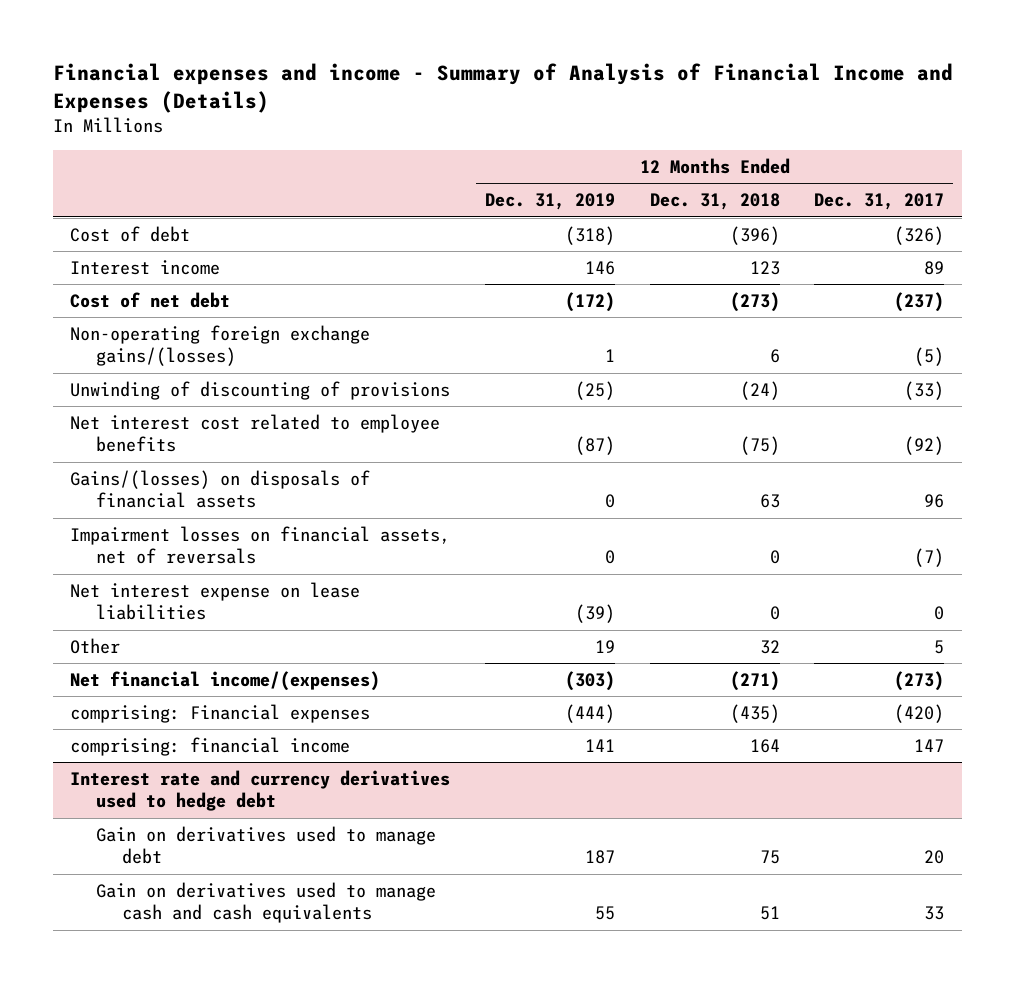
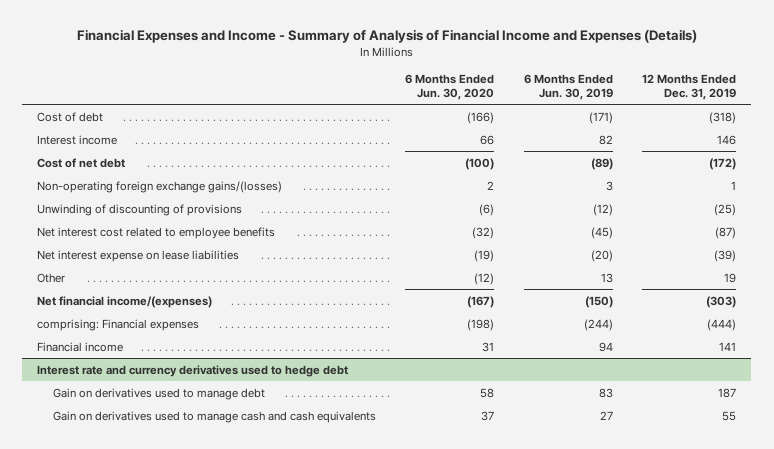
[52,63,953,114] Financial expenses and income - Summary of Analysis of Financial Income and Expenses (Details) -> [76,29,697,44] Financial Expenses and Income - Summary of Analysis of Financial Income and Expenses (Details)
[649,193,780,211] Dec. 31, 2018 -> none
[814,193,945,211] Dec. 31, 2017 -> none
none -> [405,74,495,100] 6 Months Ended Jun. 30, 2020
none -> [523,74,613,100] 6 Months Ended Jun. 30, 2019
[70,469,371,509] Gains/(losses) on disposals of financial assets -> none
[70,525,451,565] Impairment losses on financial assets, net of reversals -> none
[70,736,351,756] comprising: financial income -> [37,341,124,352] Financial income

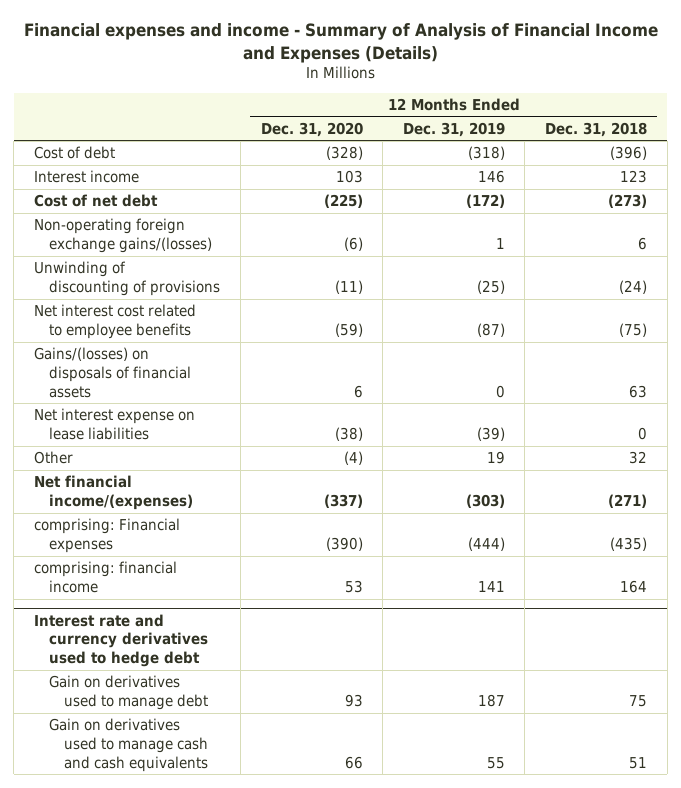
[76,29,697,44] Financial Expenses and Income - Summary of Analysis of Financial Income and Expenses (Details) -> [23,23,658,63] Financial expenses and income - Summary of Analysis of Financial Income and Expenses (Details)
[405,74,495,100] 6 Months Ended Jun. 30, 2020 -> none
[523,74,613,100] 6 Months Ended Jun. 30, 2019 -> none
none -> [260,121,363,137] Dec. 31, 2020
none -> [545,121,648,137] Dec. 31, 2018
none -> [34,347,192,398] Gains/(losses) on disposals of financial assets
[37,341,124,352] Financial income -> [34,561,178,593] comprising: financial income

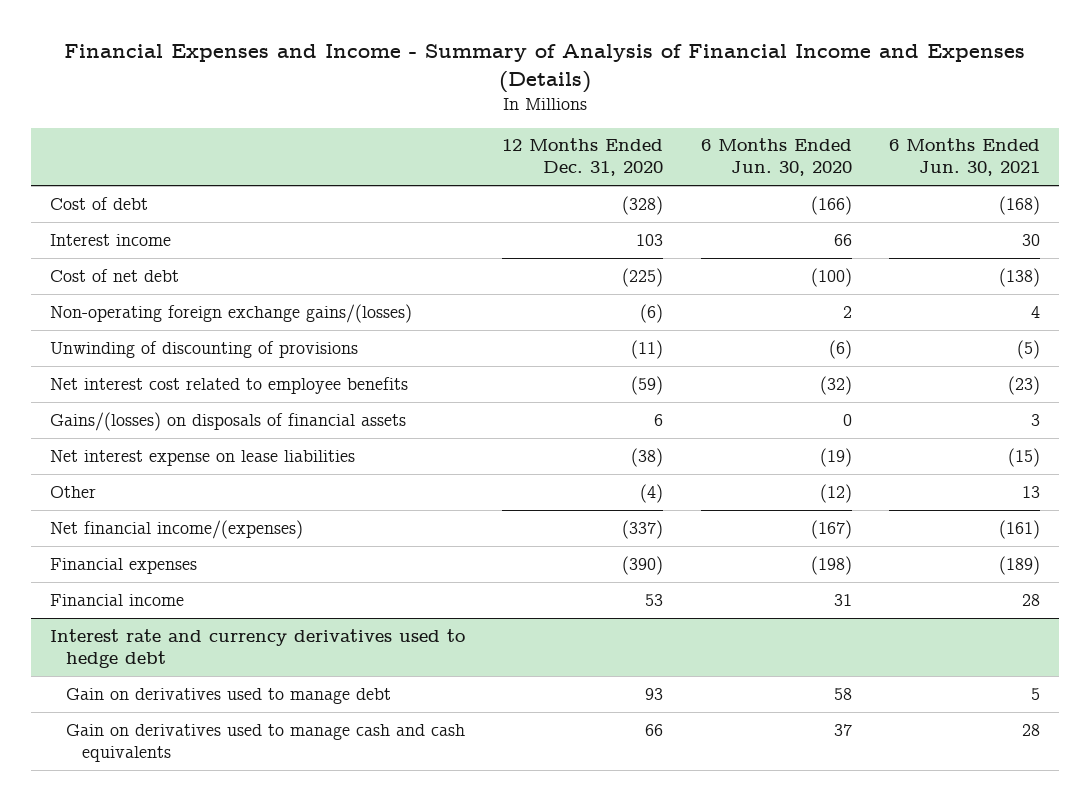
[23,23,658,63] Financial expenses and income - Summary of Analysis of Financial Income and Expenses (Details) -> [63,44,1025,93] Financial Expenses and Income - Summary of Analysis of Financial Income and Expenses (Details)
[402,121,505,137] Dec. 31, 2019 -> none
[545,121,648,137] Dec. 31, 2018 -> none
none -> [700,138,852,177] 6 Months Ended Jun. 30, 2020
none -> [889,138,1041,177] 6 Months Ended Jun. 30, 2021
[34,518,181,553] comprising: Financial expenses -> [49,557,197,574] Financial expenses
[34,561,178,593] comprising: financial income -> [49,593,184,606] Financial income

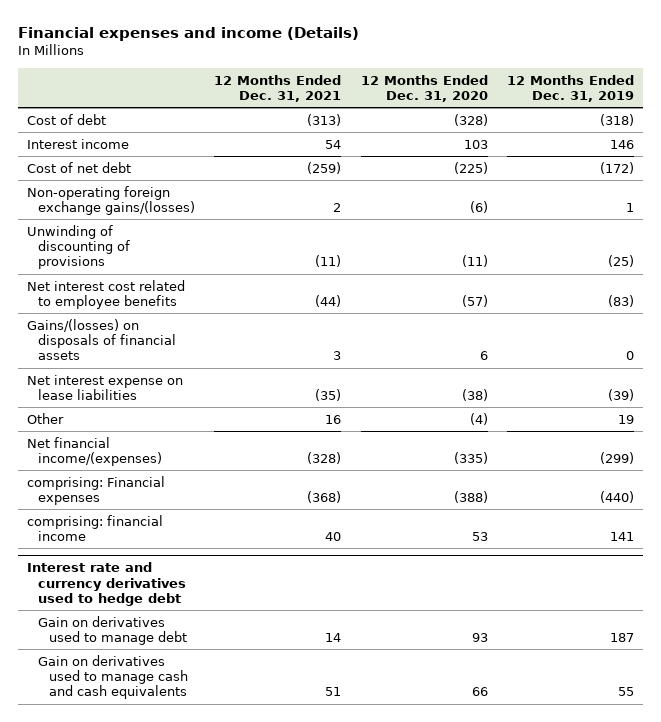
[63,44,1025,93] Financial Expenses and Income - Summary of Analysis of Financial Income and Expenses (Details) -> [17,26,359,41] Financial expenses and income (Details)
[700,138,852,177] 6 Months Ended Jun. 30, 2020 -> none
[889,138,1041,177] 6 Months Ended Jun. 30, 2021 -> none
none -> [214,74,342,102] 12 Months Ended Dec. 31, 2021
none -> [506,74,634,102] 12 Months Ended Dec. 31, 2019
[631,375,664,395] (59) -> [461,295,488,308] (57)
[622,519,664,539] (337) -> [453,452,488,465] (335)
[49,557,197,574] Financial expenses -> [27,475,166,506] comprising: Financial expenses
[622,555,664,575] (390) -> [453,491,488,504] (388)
[49,593,184,606] Financial income -> [27,514,164,542] comprising: financial income

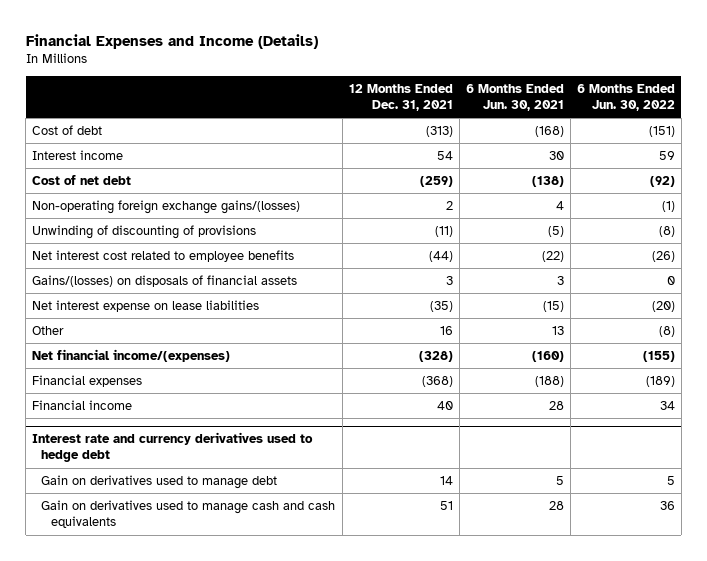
[17,26,359,41] Financial expenses and income (Details) -> [25,33,318,49] Financial Expenses and Income (Details)
[360,74,488,102] 12 Months Ended Dec. 31, 2020 -> none
[506,74,634,102] 12 Months Ended Dec. 31, 2019 -> none
none -> [465,83,564,111] 6 Months Ended Jun. 30, 2021
none -> [576,83,675,111] 6 Months Ended Jun. 30, 2022
[27,475,166,506] comprising: Financial expenses -> [32,375,143,388] Financial expenses
[27,514,164,542] comprising: financial income -> [32,400,133,411] Financial income

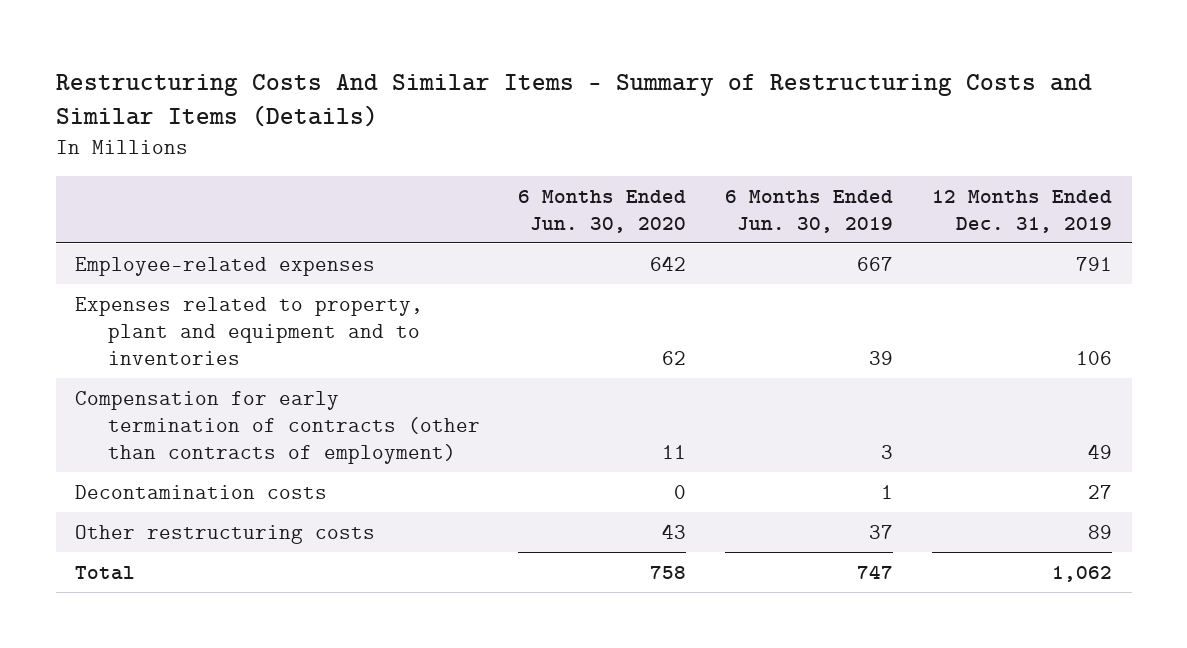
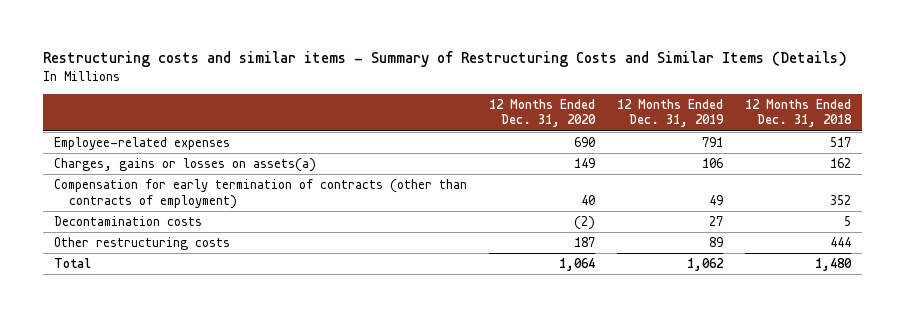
[55,73,1092,128] Restructuring Costs And Similar Items - Summary of Restructuring Costs and Similar Items (Details) -> [42,51,847,68] Restructuring costs and similar items - Summary of Restructuring Costs and Similar Items (Details)
[518,189,687,233] 6 Months Ended Jun. 30, 2020 -> none
[725,189,894,233] 6 Months Ended Jun. 30, 2019 -> none
none -> [489,98,597,128] 12 Months Ended Dec. 31, 2020
none -> [745,98,853,128] 12 Months Ended Dec. 31, 2018
[74,296,423,365] Expenses related to property, plant and equipment and to inventories -> [54,158,317,173] Charges, gains or losses on assets(a)

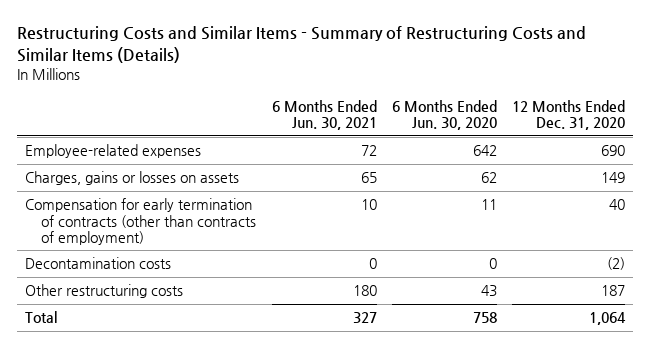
[42,51,847,68] Restructuring costs and similar items - Summary of Restructuring Costs and Similar Items (Details) -> [16,26,586,63] Restructuring Costs and Similar Items - Summary of Restructuring Costs and Similar Items (Details)
[617,98,725,128] 12 Months Ended Dec. 31, 2019 -> none
[745,98,853,128] 12 Months Ended Dec. 31, 2018 -> none
none -> [271,99,377,131] 6 Months Ended Jun. 30, 2021
none -> [391,99,497,131] 6 Months Ended Jun. 30, 2020
[54,158,317,173] Charges, gains or losses on assets(a) -> [24,171,239,186] Charges, gains or losses on assets

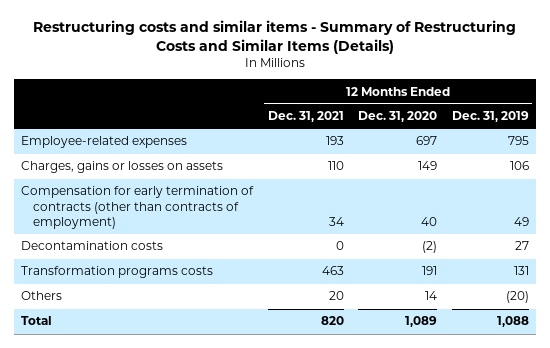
[16,26,586,63] Restructuring Costs and Similar Items - Summary of Restructuring Costs and Similar Items (Details) -> [32,20,516,54] Restructuring costs and similar items - Summary of Restructuring Costs and Similar Items (Details)
[271,99,377,131] 6 Months Ended Jun. 30, 2021 -> none
[391,99,497,131] 6 Months Ended Jun. 30, 2020 -> none
none -> [267,111,344,123] Dec. 31, 2021
none -> [451,111,529,123] Dec. 31, 2019
[601,145,626,157] 690 -> [416,136,438,146] 697
none -> [20,266,213,279] Transformation programs costs
[24,284,183,299] Other restructuring costs -> [20,291,62,301] Others
[601,285,626,297] 187 -> [425,291,438,301] 14
[589,312,627,326] 1,064 -> [405,316,438,328] 1,089

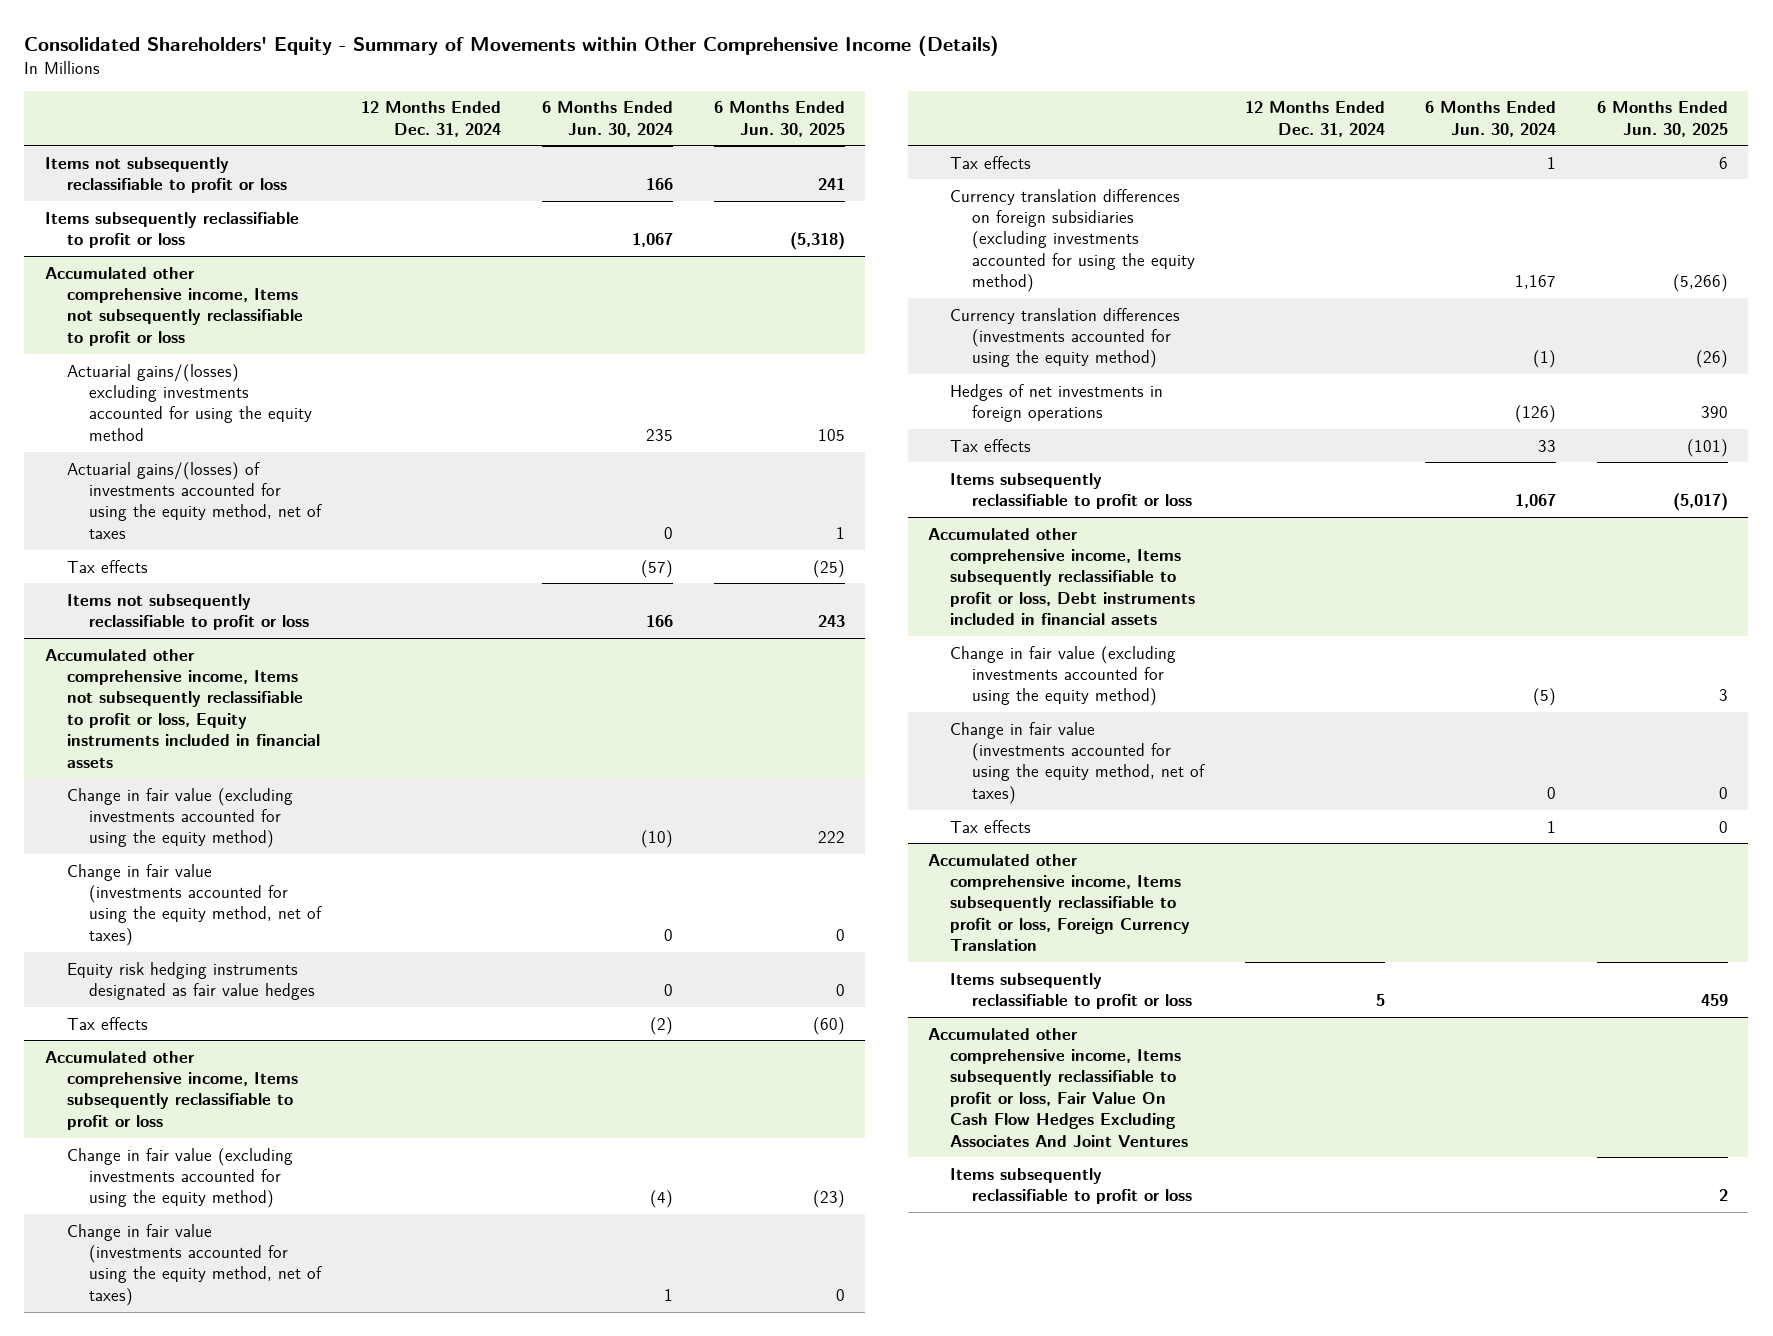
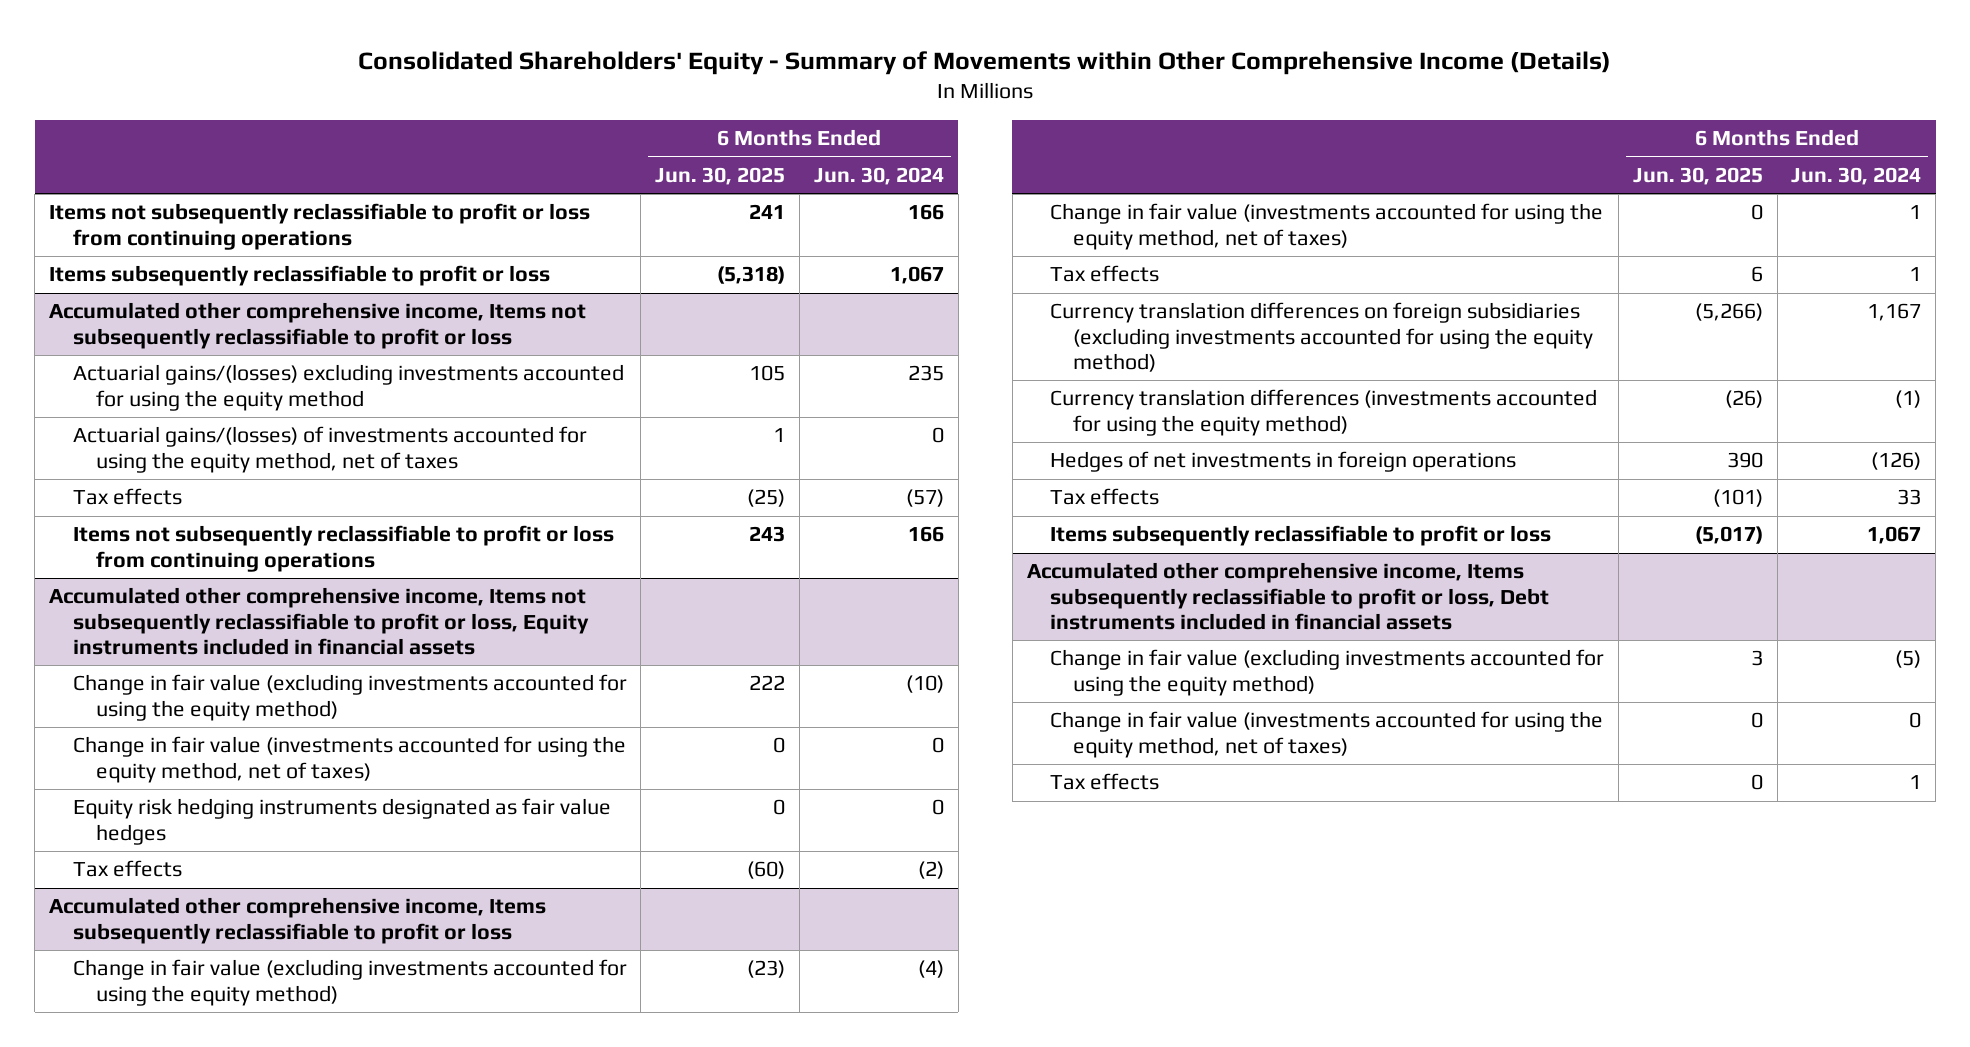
[361,101,502,137] 12 Months Ended Dec. 31, 2024 -> none
[44,156,287,193] Items not subsequently reclassifiable to profit or loss -> [49,203,591,250] Items not subsequently reclassifiable to profit or loss from continuing operations
[66,593,309,630] Items not subsequently reclassifiable to profit or loss -> [72,525,614,572] Items not subsequently reclassifiable to profit or loss from continuing operations
[928,853,1190,952] Accumulated other comprehensive income, Items subsequently reclassifiable to profit or loss, Foreign Currency Translation -> none
[949,972,1192,1009] Items subsequently reclassifiable to profit or loss -> none
[928,1027,1188,1147] Accumulated other comprehensive income, Items subsequently reclassifiable to profit or loss, Fair Value On Cash Flow Hedges Excluding Associates And Joint Ventures -> none
[949,1167,1192,1204] Items subsequently reclassifiable to profit or loss -> none

